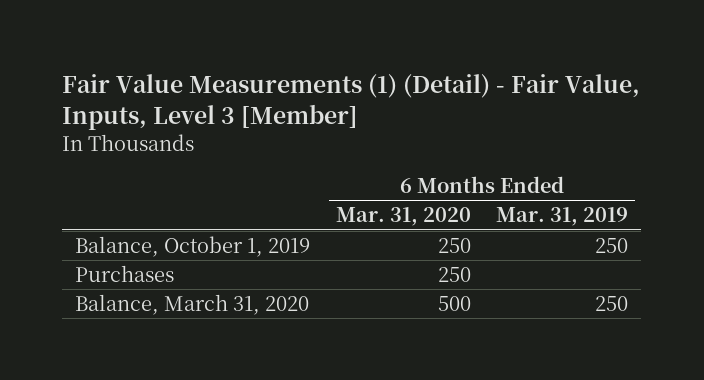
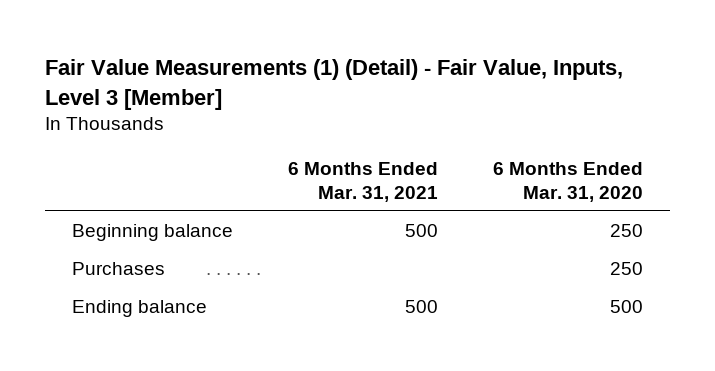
[496,207,629,227] Mar. 31, 2019 -> none
none -> [288,162,439,202] 6 Months Ended Mar. 31, 2021
[75,235,311,257] Balance, October 1, 2019 -> [72,224,234,242] Beginning balance
[75,293,310,315] Balance, March 31, 2020 -> [72,300,208,318] Ending balance

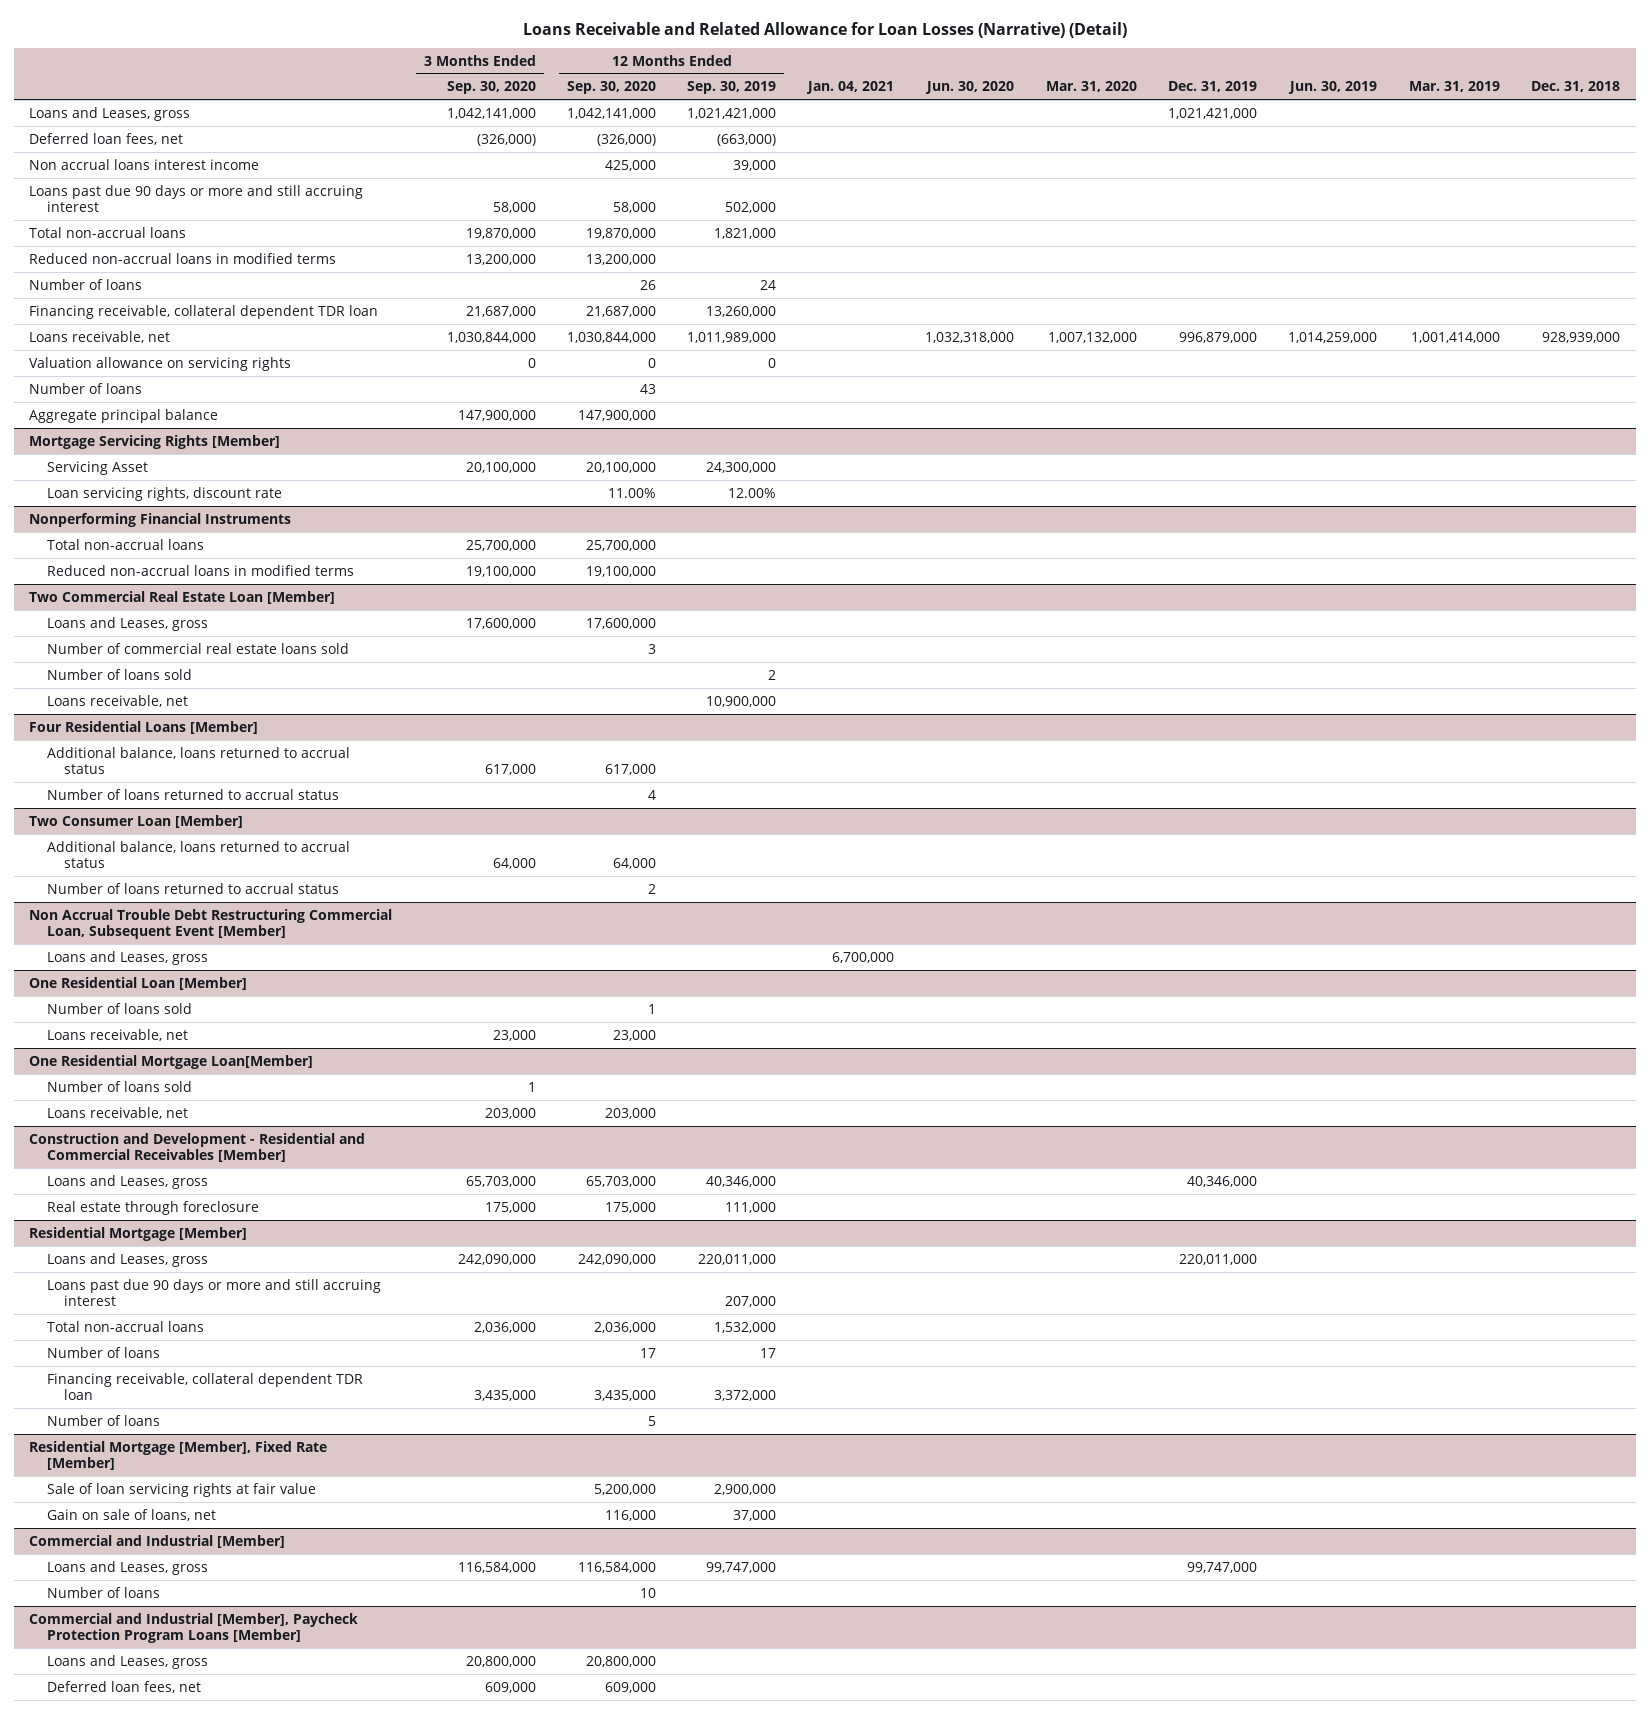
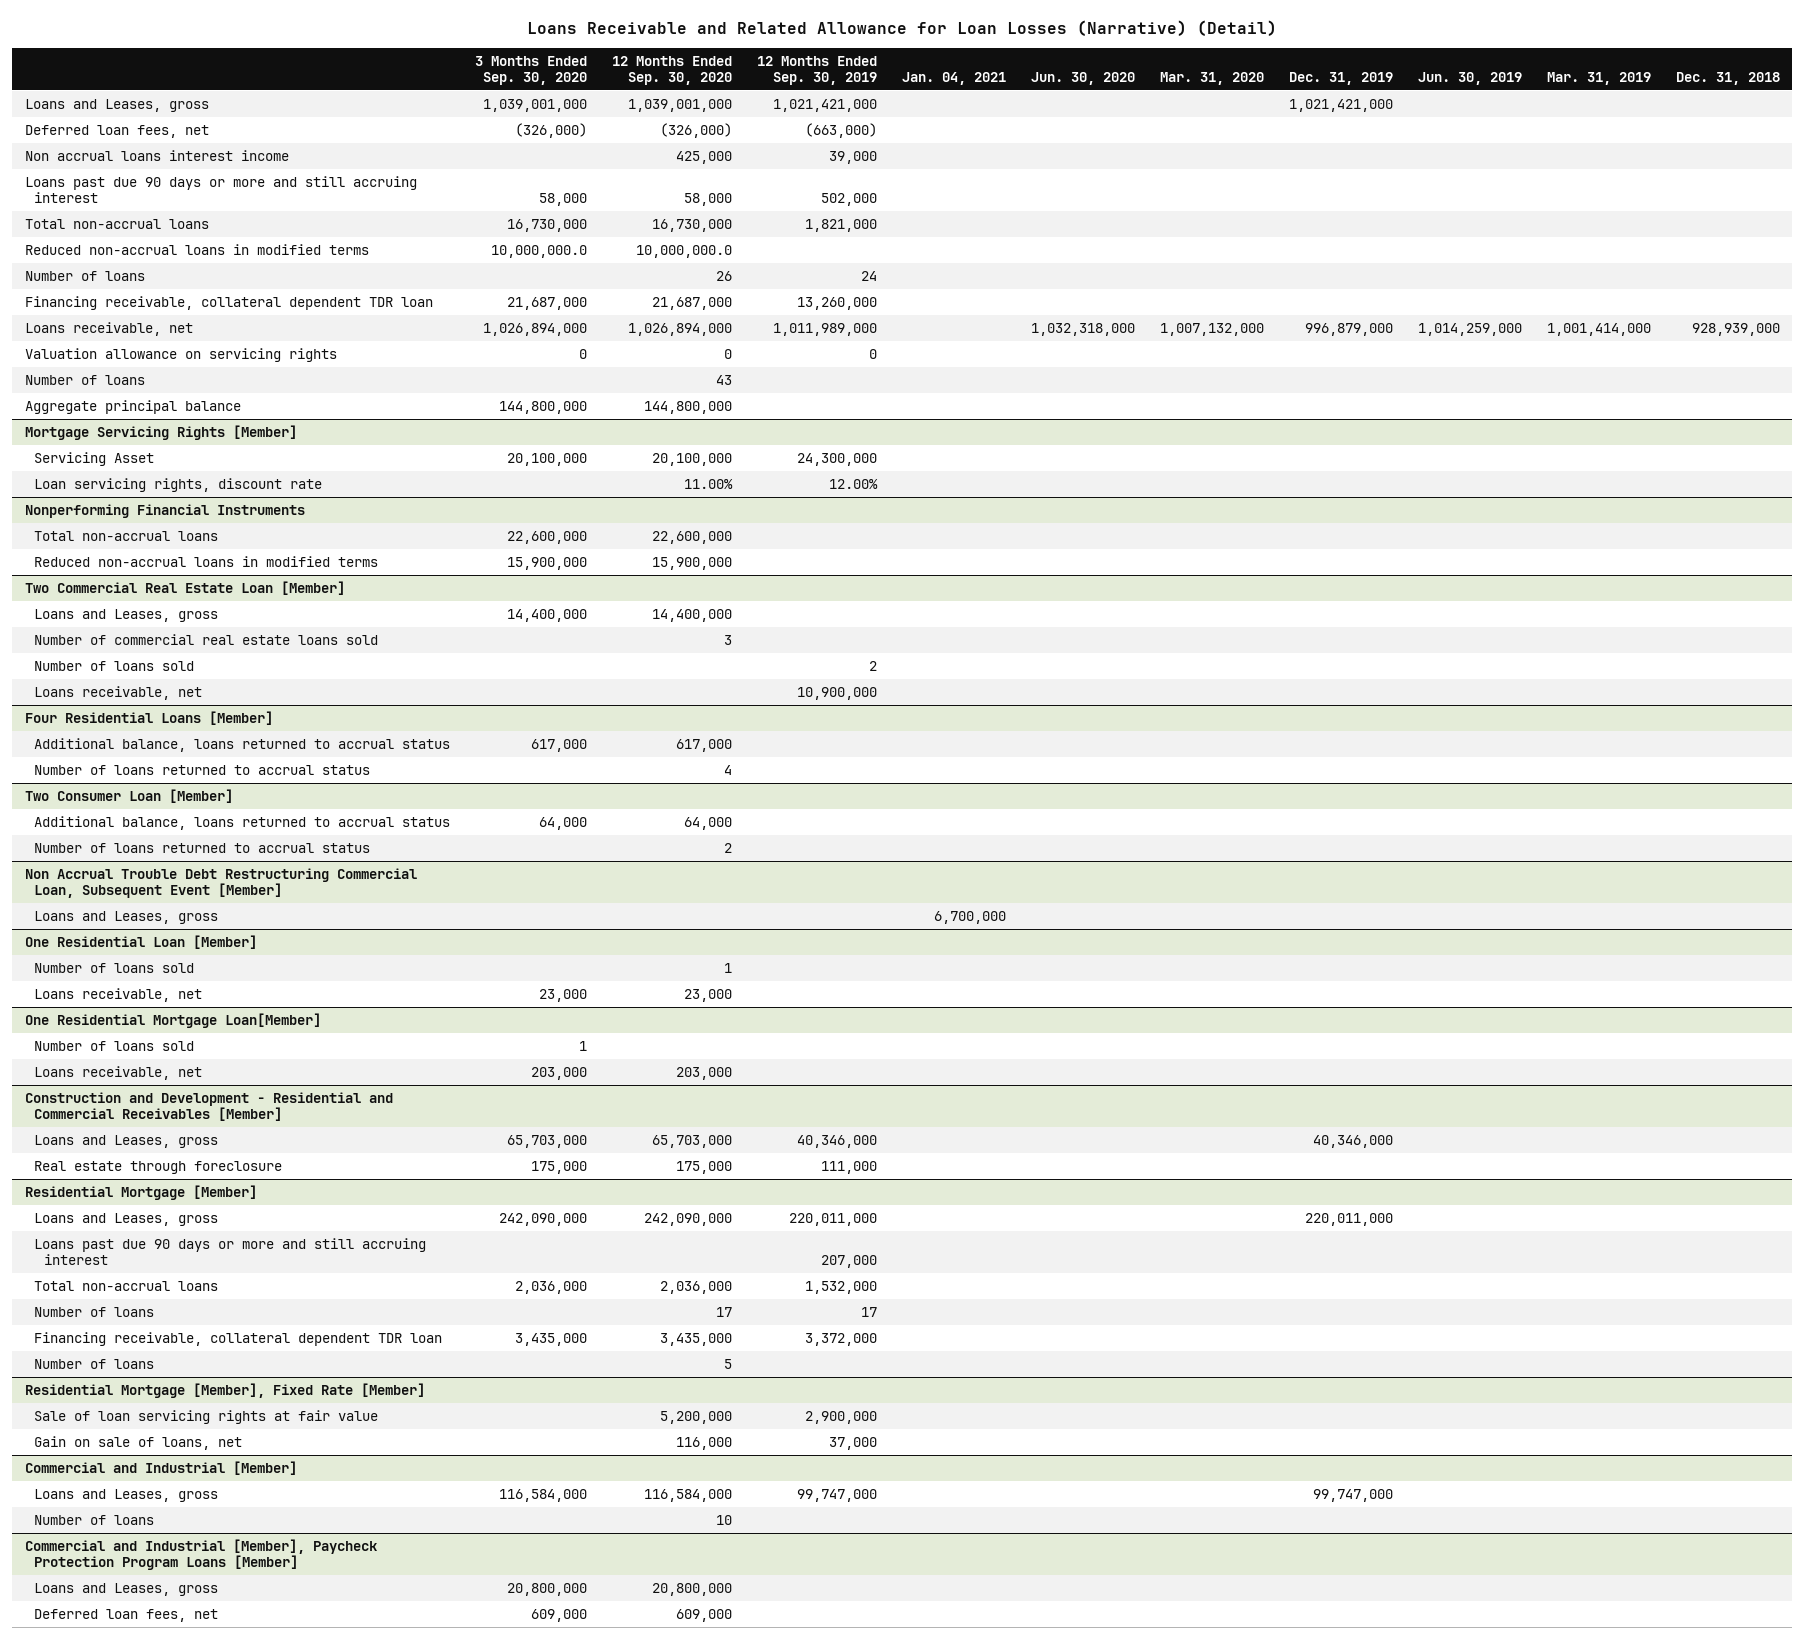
[446,107,536,119] 1,042,141,000 -> [483,98,588,112] 1,039,001,000
[567,107,657,119] 1,042,141,000 -> [628,98,733,112] 1,039,001,000
[465,227,536,239] 19,870,000 -> [507,218,588,232] 16,730,000
[586,227,657,239] 19,870,000 -> [652,218,733,232] 16,730,000
[465,253,536,265] 13,200,000 -> [491,244,588,258] 10,000,000.0
[586,253,657,265] 13,200,000 -> [636,244,733,258] 10,000,000.0
[446,331,536,343] 1,030,844,000 -> [483,322,588,336] 1,026,894,000
[567,331,657,343] 1,030,844,000 -> [628,322,733,336] 1,026,894,000
[457,409,536,421] 147,900,000 -> [499,400,588,414] 144,800,000
[578,409,657,421] 147,900,000 -> [644,400,733,414] 144,800,000
[465,539,536,551] 25,700,000 -> [507,530,588,544] 22,600,000
[586,539,657,551] 25,700,000 -> [652,530,733,544] 22,600,000
[465,565,536,577] 19,100,000 -> [507,556,588,570] 15,900,000
[586,565,657,577] 19,100,000 -> [652,556,733,570] 15,900,000
[465,617,536,629] 17,600,000 -> [507,608,588,622] 14,400,000
[586,617,657,629] 17,600,000 -> [652,608,733,622] 14,400,000

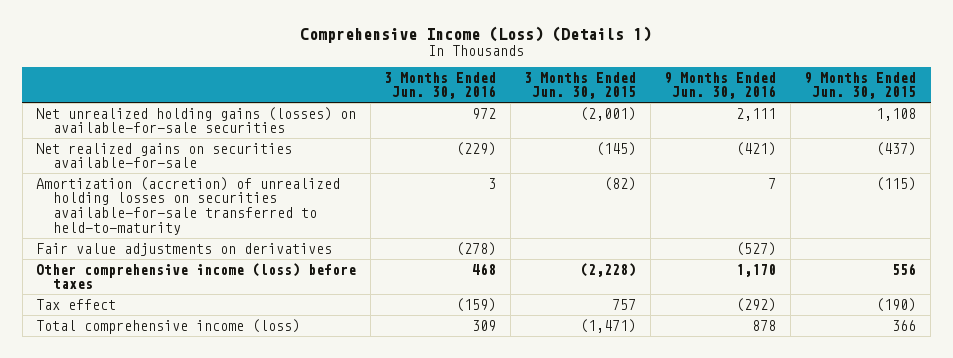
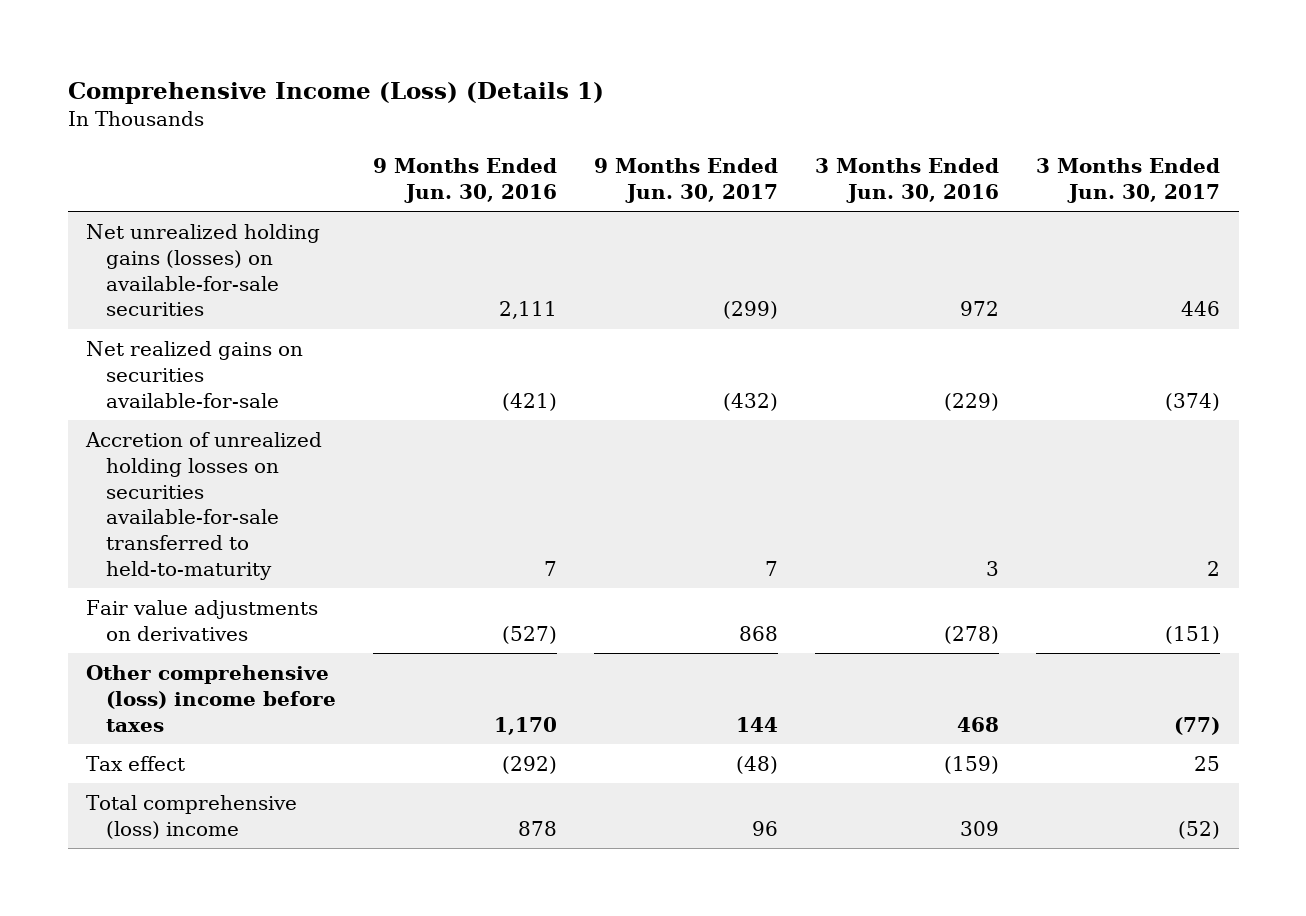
[524,71,637,100] 3 Months Ended Jun. 30, 2015 -> none
[804,71,917,100] 9 Months Ended Jun. 30, 2015 -> none
none -> [594,158,779,203] 9 Months Ended Jun. 30, 2017
none -> [1036,158,1221,203] 3 Months Ended Jun. 30, 2017
[36,176,341,235] Amortization (accretion) of unrealized holding losses on securities available-for-sale transferred to held-to-maturity -> [85,431,323,581] Accretion of unrealized holding losses on securities available-for-sale transferred to held-to-maturity
[36,262,357,290] Other comprehensive income (loss) before taxes -> [86,664,336,732] Other comprehensive (loss) income before taxes
[36,318,301,334] Total comprehensive income (loss) -> [86,794,298,839] Total comprehensive (loss) income

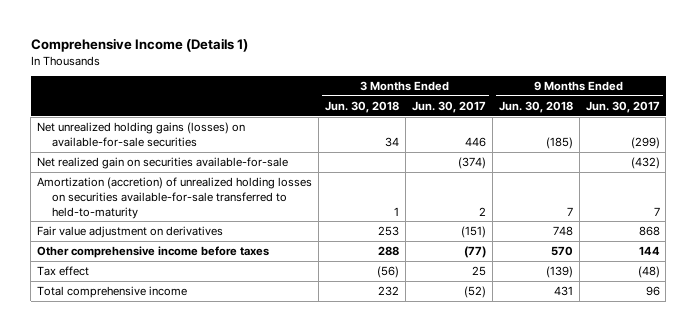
[67,81,604,104] Comprehensive Income (Loss) (Details 1) -> [30,37,248,52] Comprehensive Income (Details 1)
[372,158,557,203] 9 Months Ended Jun. 30, 2016 -> none
[815,158,1000,203] 3 Months Ended Jun. 30, 2016 -> none
none -> [325,100,400,113] Jun. 30, 2018
none -> [498,100,573,113] Jun. 30, 2018
[86,340,304,408] Net realized gains on securities available-for-sale -> [37,156,289,169] Net realized gain on securities available-for-sale
[85,431,323,581] Accretion of unrealized holding losses on securities available-for-sale transferred to held-to-maturity -> [37,176,313,219] Amortization (accretion) of unrealized holding losses on securities available-for-sale transferred to held-to-maturity
[86,599,319,641] Fair value adjustments on derivatives -> [37,225,224,238] Fair value adjustment on derivatives
[86,664,336,732] Other comprehensive (loss) income before taxes -> [37,245,270,258] Other comprehensive income before taxes
[86,794,298,839] Total comprehensive (loss) income -> [37,285,188,298] Total comprehensive income

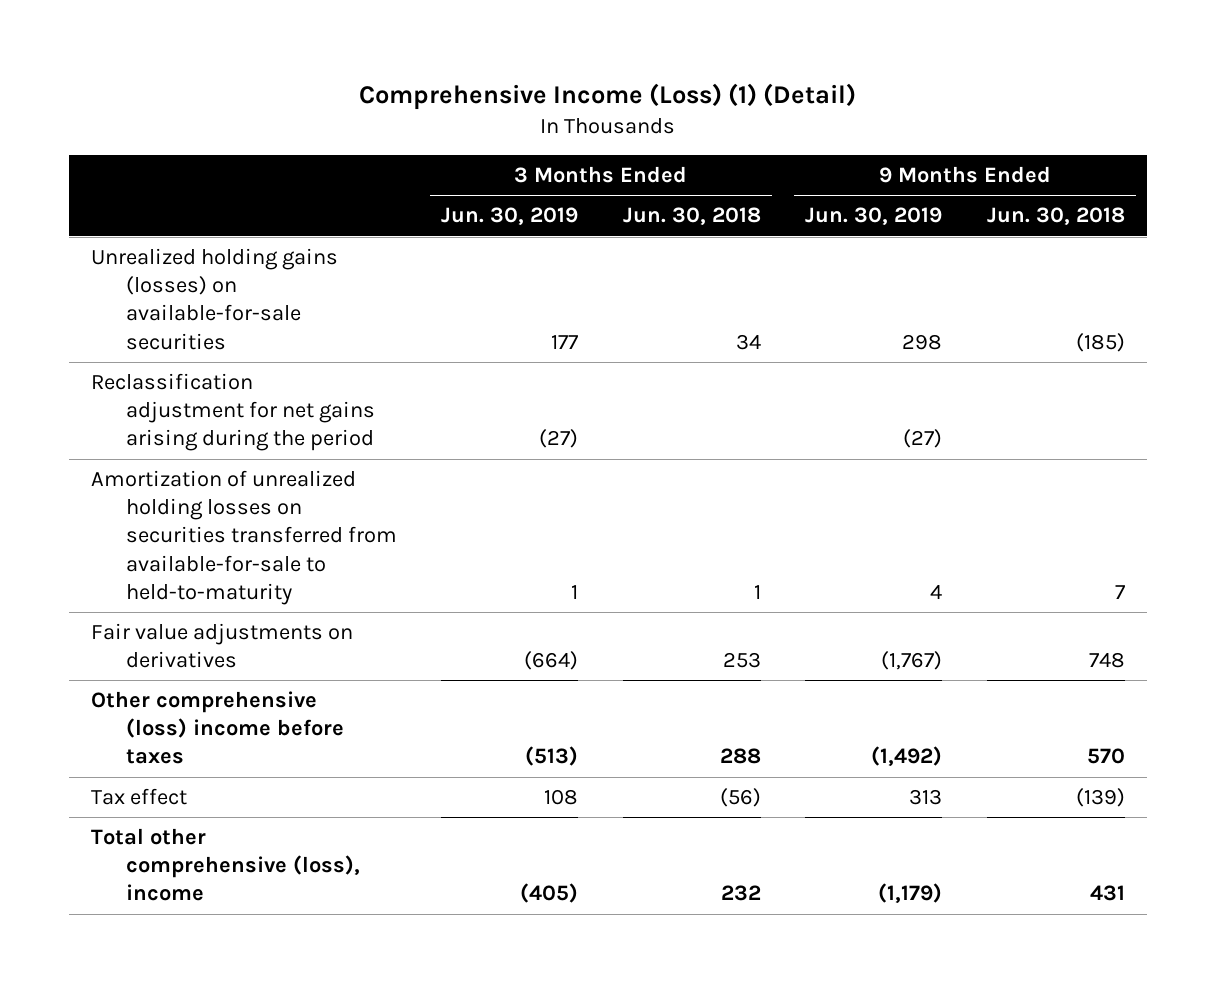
[30,37,248,52] Comprehensive Income (Details 1) -> [358,83,856,111] Comprehensive Income (Loss) (1) (Detail)
[411,100,486,113] Jun. 30, 2017 -> none
[585,100,660,113] Jun. 30, 2017 -> none
none -> [441,207,579,226] Jun. 30, 2019
none -> [805,207,943,226] Jun. 30, 2019
[37,121,246,147] Net unrealized holding gains (losses) on available-for-sale securities -> [91,248,339,350] Unrealized holding gains (losses) on available-for-sale securities
[37,156,289,169] Net realized gain on securities available-for-sale -> [91,373,375,452] Reclassification adjustment for net gains arising during the period
[37,176,313,219] Amortization (accretion) of unrealized holding losses on securities available-for-sale transferred to held-to-maturity -> [91,470,397,605] Amortization of unrealized holding losses on securities transferred from available-for-sale to held-to-maturity
[37,225,224,238] Fair value adjustment on derivatives -> [91,623,354,669] Fair value adjustments on derivatives
[37,245,270,258] Other comprehensive income before taxes -> [91,691,344,765] Other comprehensive (loss) income before taxes
[37,285,188,298] Total comprehensive income -> [91,828,360,902] Total other comprehensive (loss), income

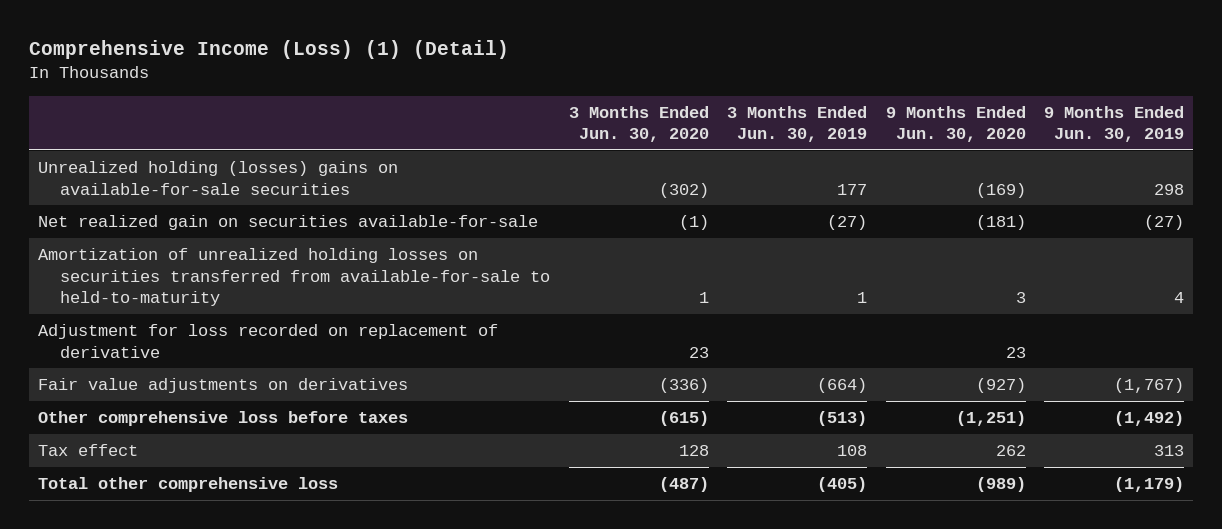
[622,207,761,226] Jun. 30, 2018 -> none
[986,207,1125,226] Jun. 30, 2018 -> none
none -> [568,105,709,143] 3 Months Ended Jun. 30, 2020
none -> [885,105,1026,143] 9 Months Ended Jun. 30, 2020
[91,248,339,350] Unrealized holding gains (losses) on available-for-sale securities -> [37,161,398,195] Unrealized holding (losses) gains on available-for-sale securities
[91,373,375,452] Reclassification adjustment for net gains arising during the period -> [37,215,538,231] Net realized gain on securities available-for-sale
none -> [37,324,498,358] Adjustment for loss recorded on replacement of derivative
[91,691,344,765] Other comprehensive (loss) income before taxes -> [37,411,408,427] Other comprehensive loss before taxes
[91,828,360,902] Total other comprehensive (loss), income -> [37,477,338,493] Total other comprehensive loss

